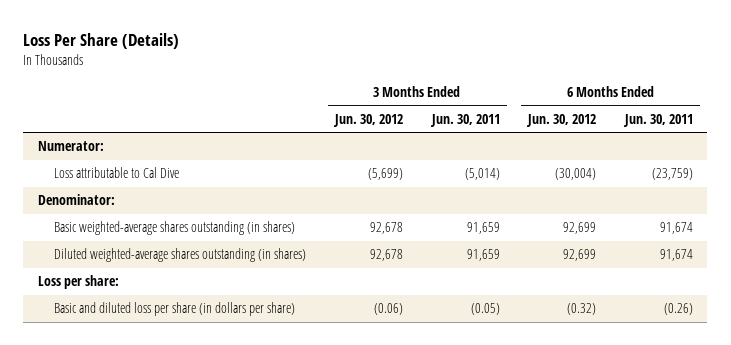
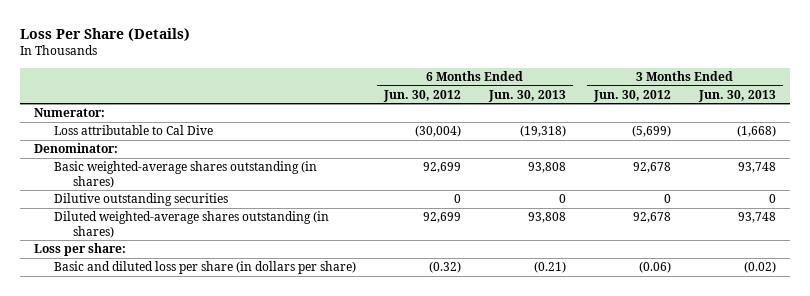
[429,114,500,128] Jun. 30, 2011 -> none
[622,114,693,128] Jun. 30, 2011 -> none
none -> [487,89,566,102] Jun. 30, 2013
none -> [697,89,776,102] Jun. 30, 2013
none -> [53,193,228,207] Dilutive outstanding securities

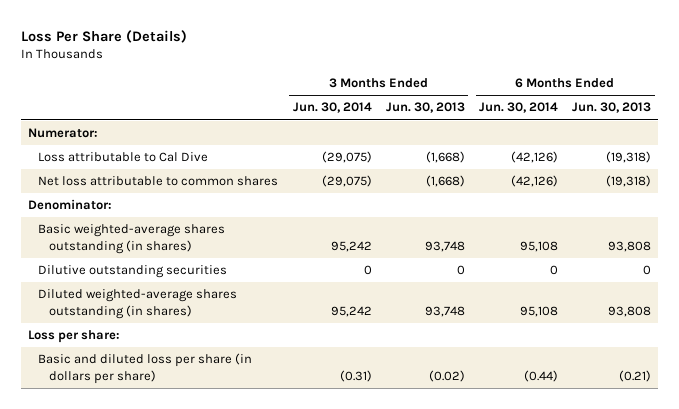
[382,89,461,102] Jun. 30, 2012 -> none
[592,89,671,102] Jun. 30, 2012 -> none
none -> [292,102,372,114] Jun. 30, 2014
none -> [479,102,559,114] Jun. 30, 2014
none -> [38,176,279,187] Net loss attributable to common shares

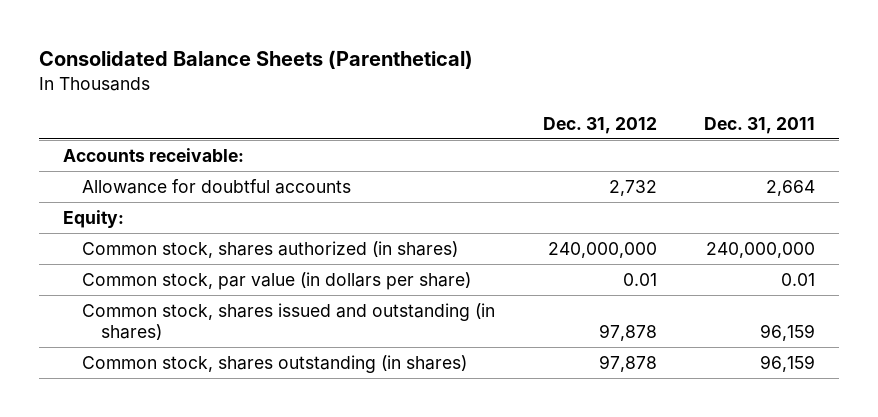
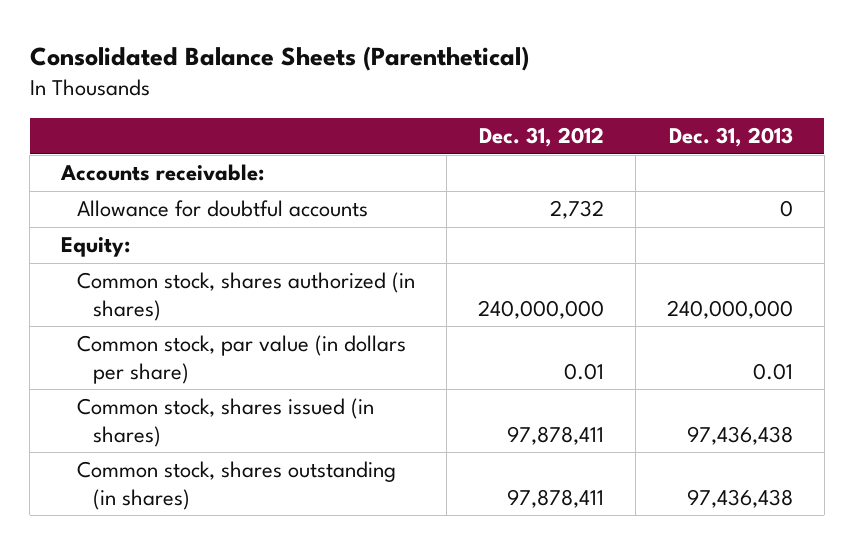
[704,116,816,134] Dec. 31, 2011 -> none
none -> [668,127,793,148] Dec. 31, 2013
[82,303,496,340] Common stock, shares issued and outstanding (in shares) -> [77,398,375,447] Common stock, shares issued (in shares)
[598,323,657,341] 97,878 -> [507,425,605,445] 97,878,411
[598,355,657,373] 97,878 -> [507,488,605,508] 97,878,411

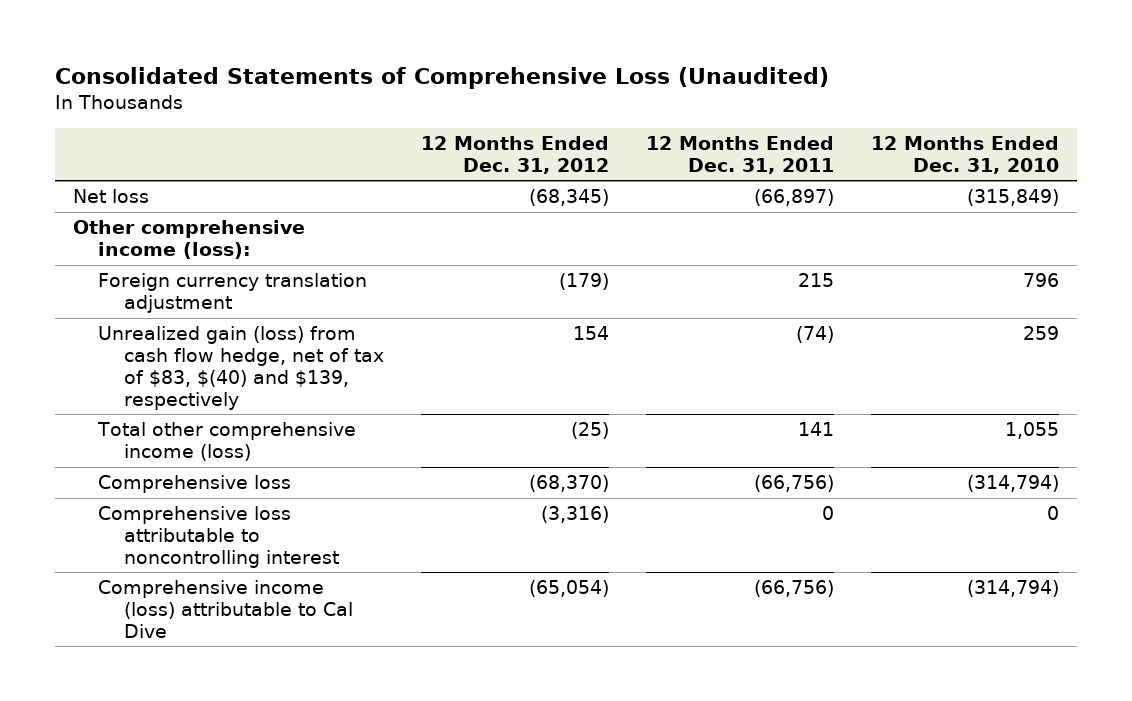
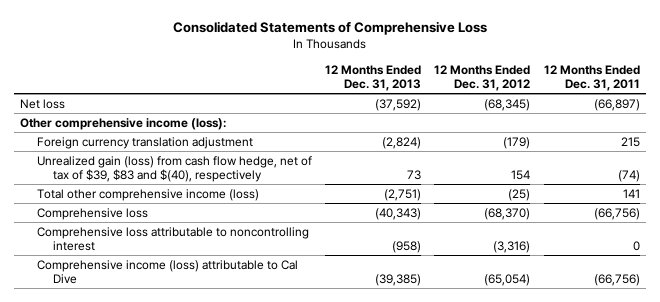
[54,66,829,89] Consolidated Statements of Comprehensive Loss (Unaudited) -> [173,21,488,36] Consolidated Statements of Comprehensive Loss
[870,135,1059,174] 12 Months Ended Dec. 31, 2010 -> none
none -> [325,64,422,91] 12 Months Ended Dec. 31, 2013
[98,326,384,410] Unrealized gain (loss) from cash flow hedge, net of tax of $83, $(40) and $139, respectively -> [36,155,312,182] Unrealized gain (loss) from cash flow hedge, net of tax of $39, $83 and $(40), respectively

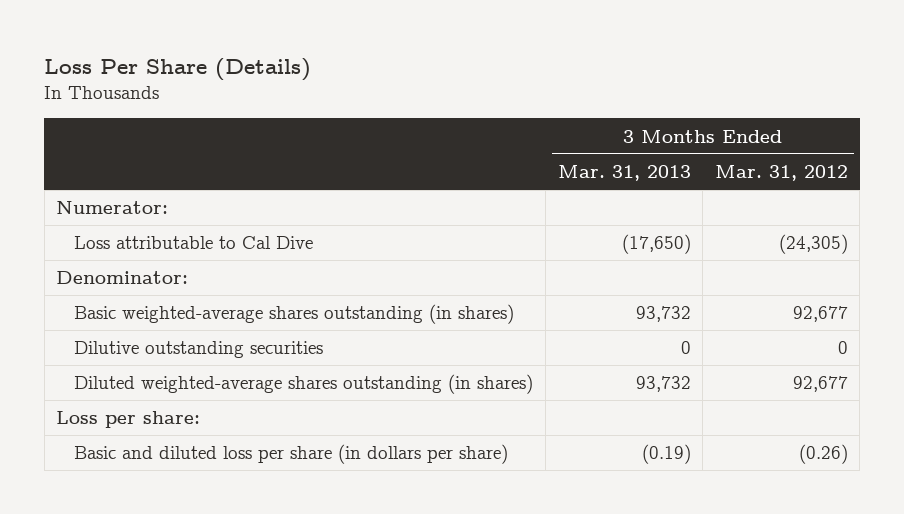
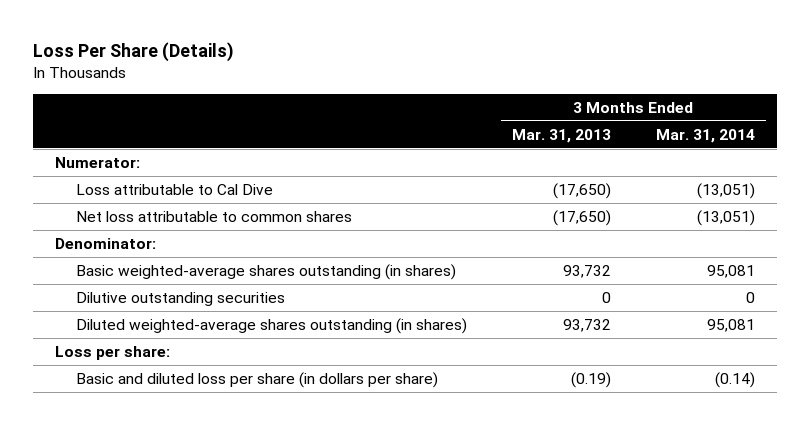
[714,165,848,182] Mar. 31, 2012 -> none
none -> [655,128,755,143] Mar. 31, 2014
none -> [75,211,352,223] Net loss attributable to common shares

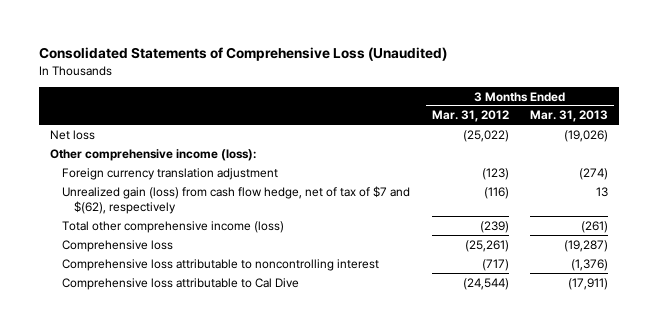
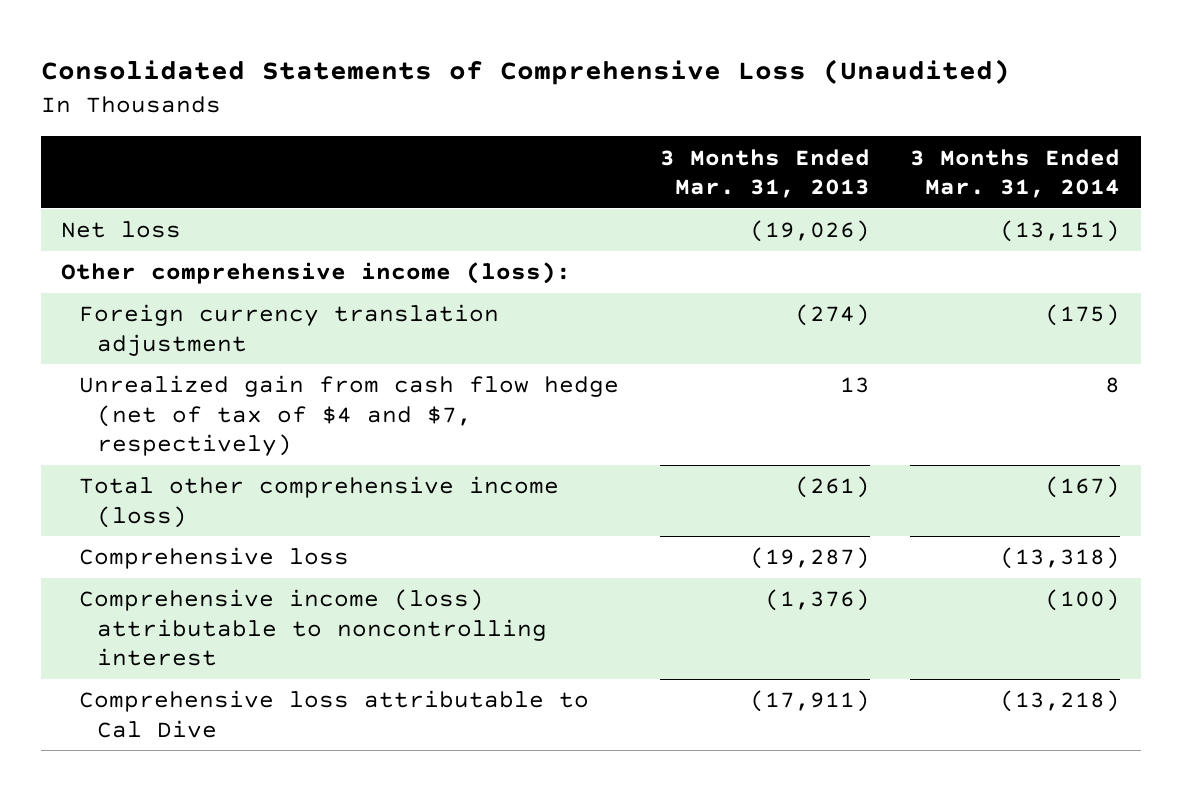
[431,110,509,123] Mar. 31, 2012 -> none
none -> [910,148,1121,198] 3 Months Ended Mar. 31, 2014
[61,185,410,215] Unrealized gain (loss) from cash flow hedge, net of tax of $7 and $(62), respectively -> [78,375,619,456] Unrealized gain from cash flow hedge (net of tax of $4 and $7, respectively)
[61,258,379,271] Comprehensive loss attributable to noncontrolling interest -> [78,589,547,666] Comprehensive income (loss) attributable to noncontrolling interest

